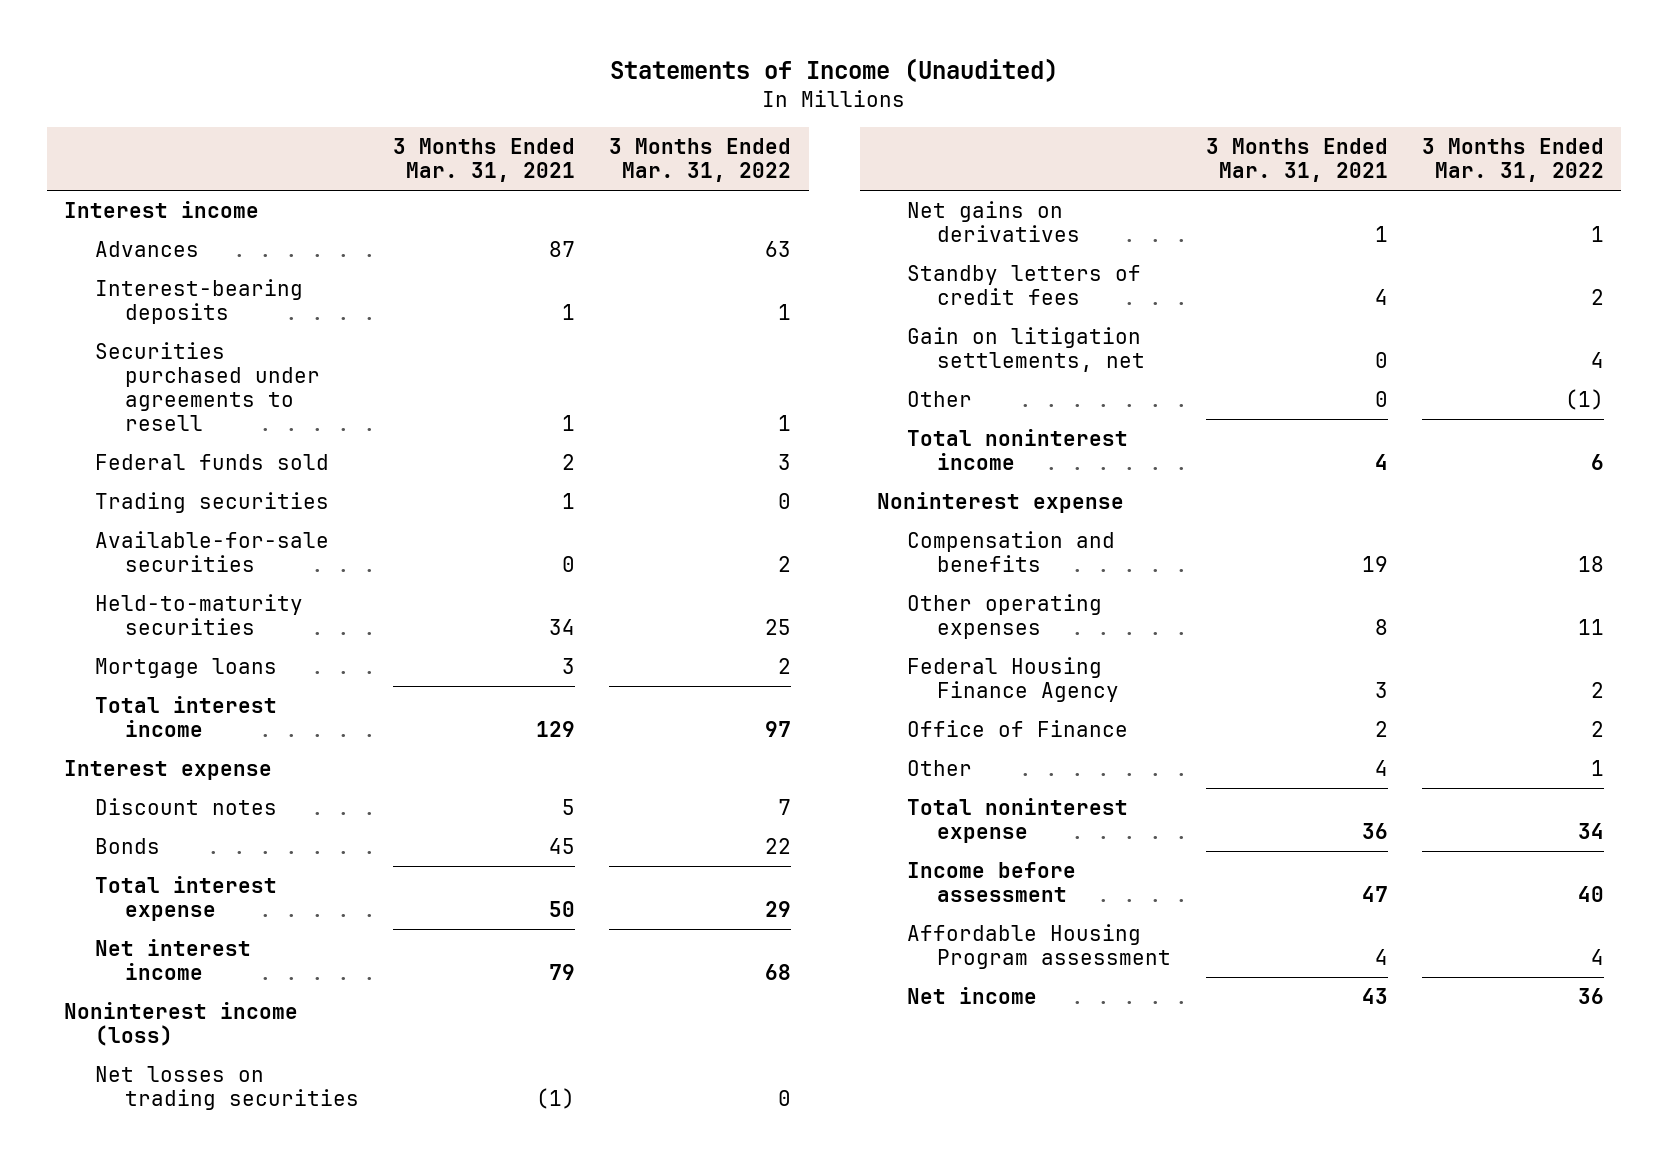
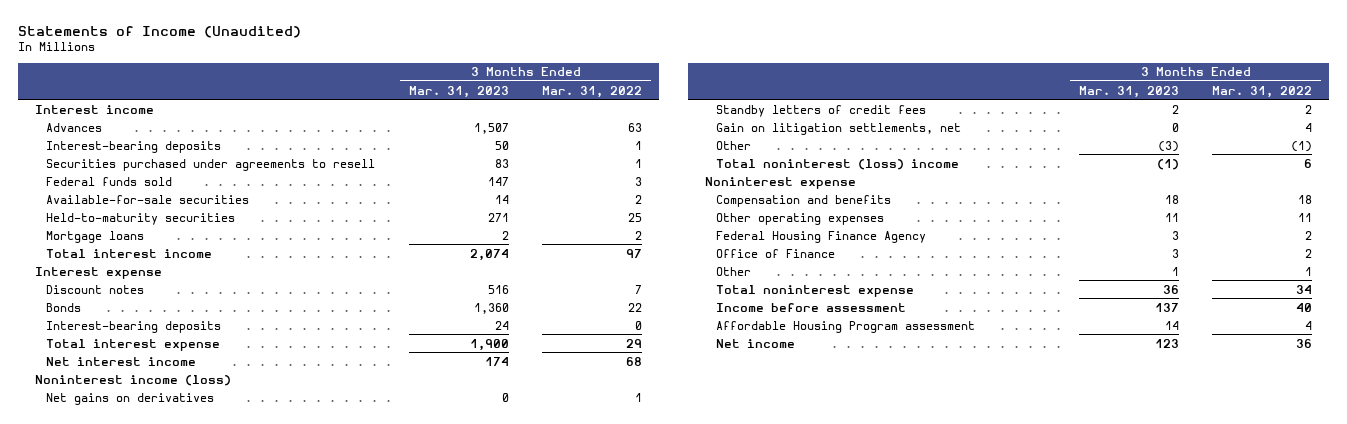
[393,138,576,183] 3 Months Ended Mar. 31, 2021 -> none
none -> [408,85,509,98] Mar. 31, 2023
[94,492,329,514] Trading securities -> none
none -> [46,320,222,333] Interest-bearing deposits
[94,1066,359,1110] Net losses on trading securities -> none
[907,429,1129,470] Total noninterest income -> [716,158,960,170] Total noninterest (loss) income

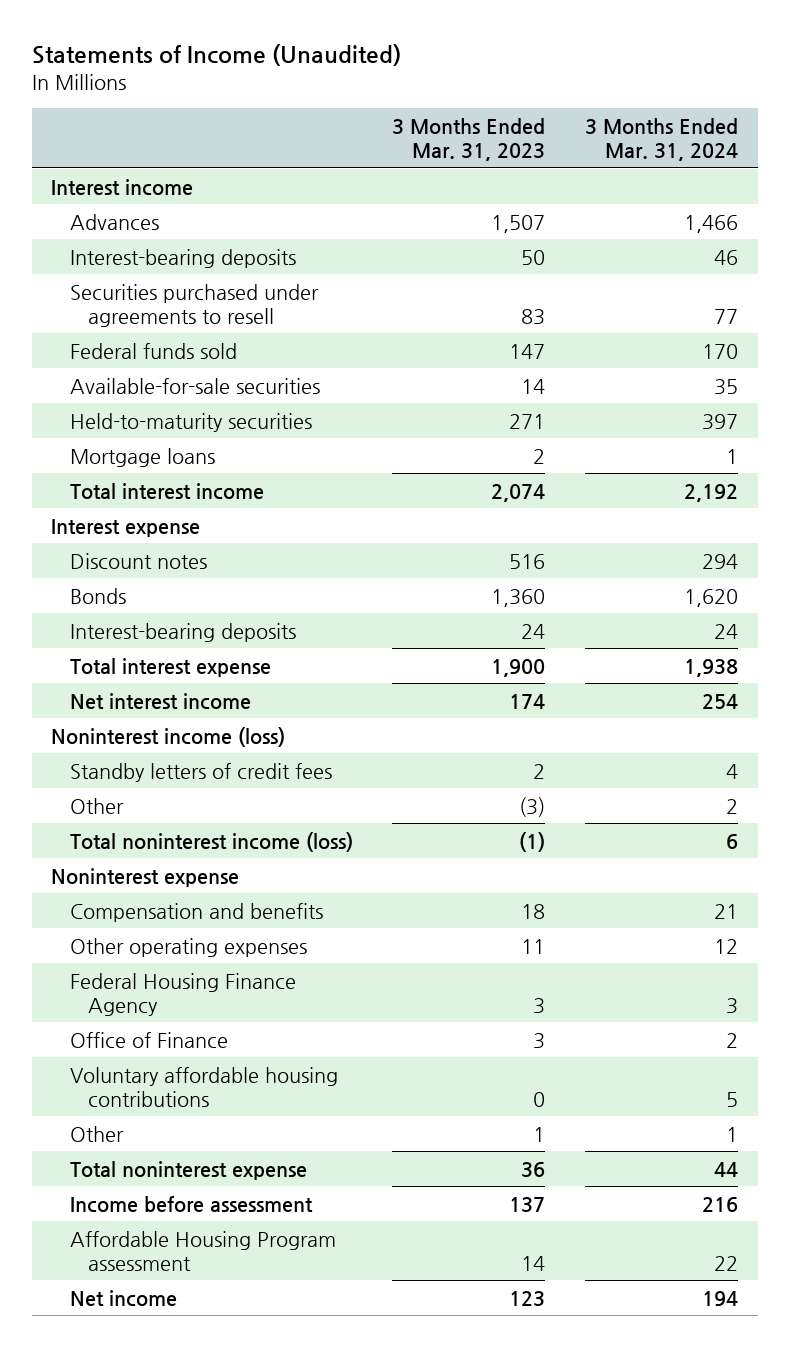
[542,85,643,98] Mar. 31, 2022 -> none
none -> [584,117,738,161] 3 Months Ended Mar. 31, 2024
[46,392,215,405] Net gains on derivatives -> none
[716,122,962,135] Gain on litigation settlements, net -> none
[716,158,960,170] Total noninterest (loss) income -> [69,831,353,852] Total noninterest income (loss)
none -> [69,1066,338,1107] Voluntary affordable housing contributions

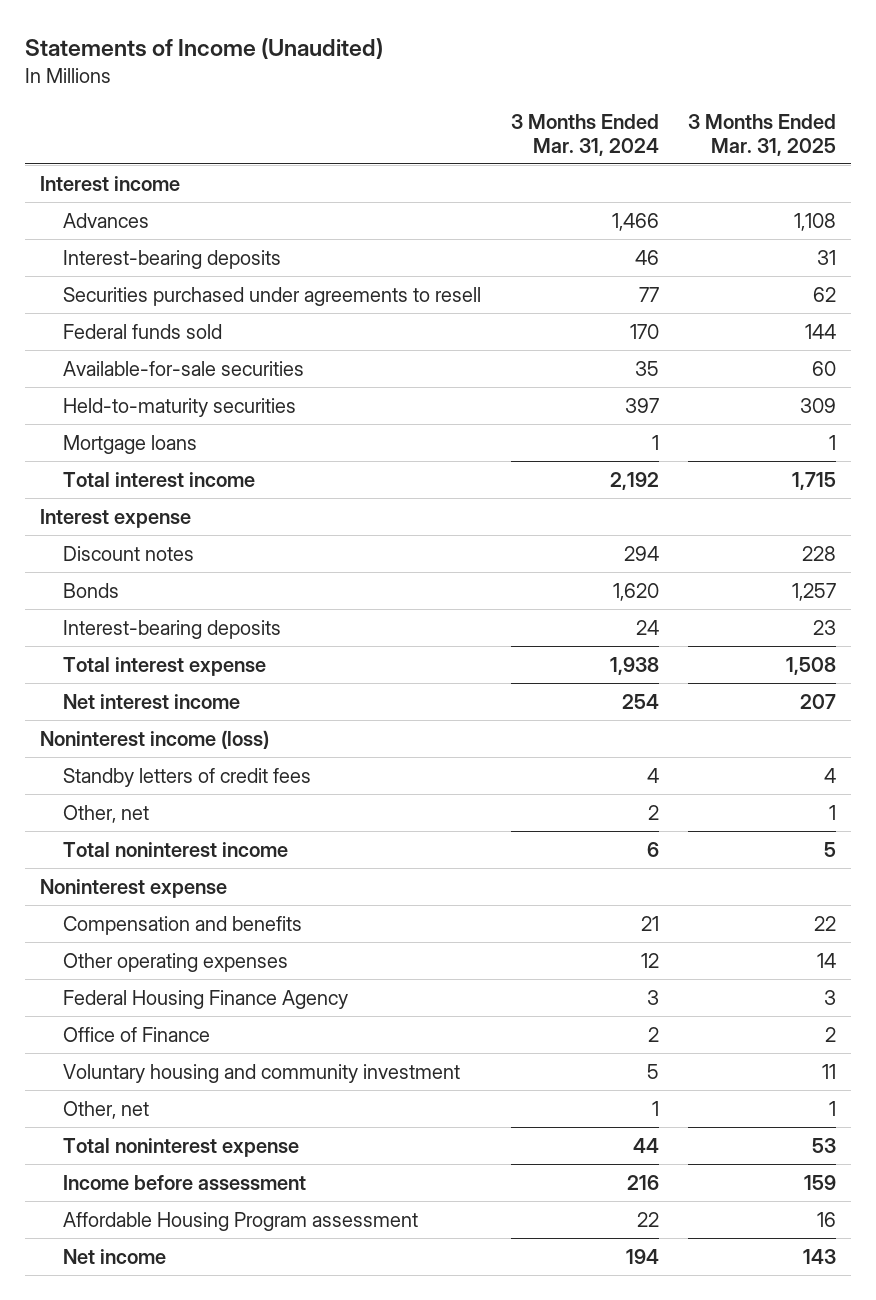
[392,117,546,161] 3 Months Ended Mar. 31, 2023 -> none
none -> [688,113,837,156] 3 Months Ended Mar. 31, 2025
[69,797,124,814] Other -> [63,804,150,823] Other, net
[69,831,353,852] Total noninterest income (loss) -> [63,841,289,857] Total noninterest income
[69,1066,338,1107] Voluntary affordable housing contributions -> [63,1063,461,1083] Voluntary housing and community investment
[69,1125,124,1142] Other -> [63,1100,150,1119] Other, net

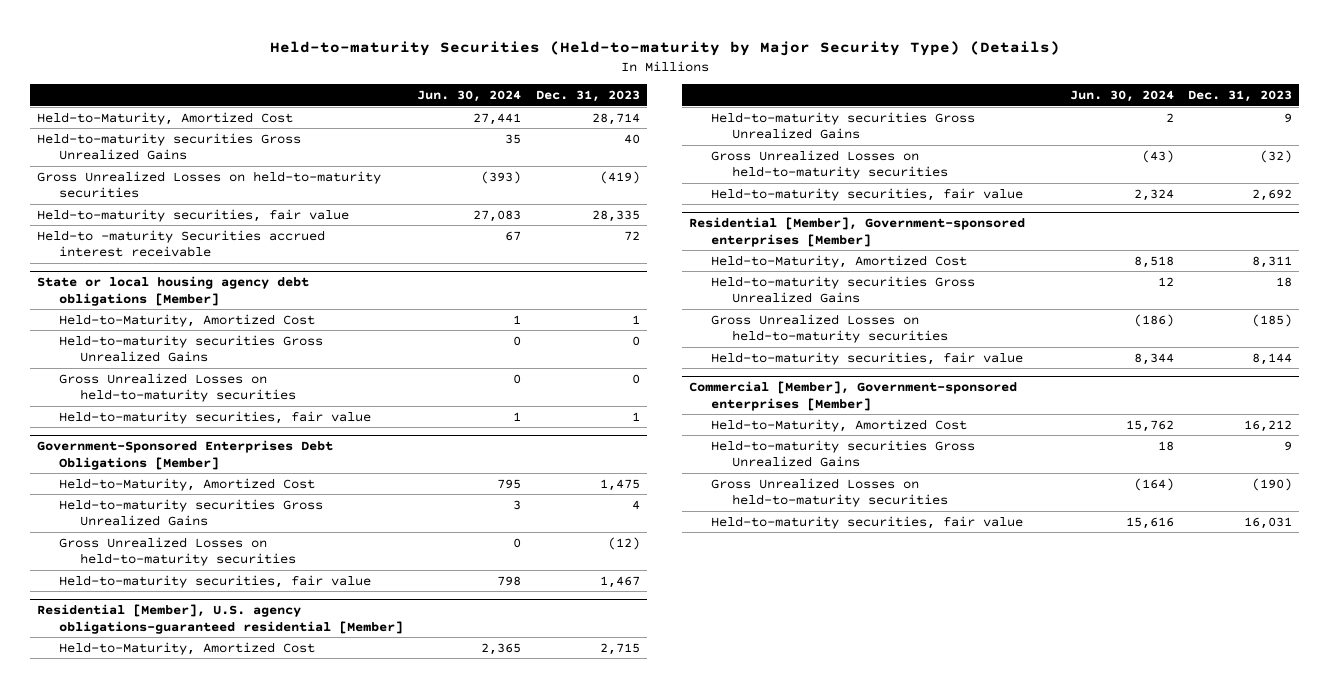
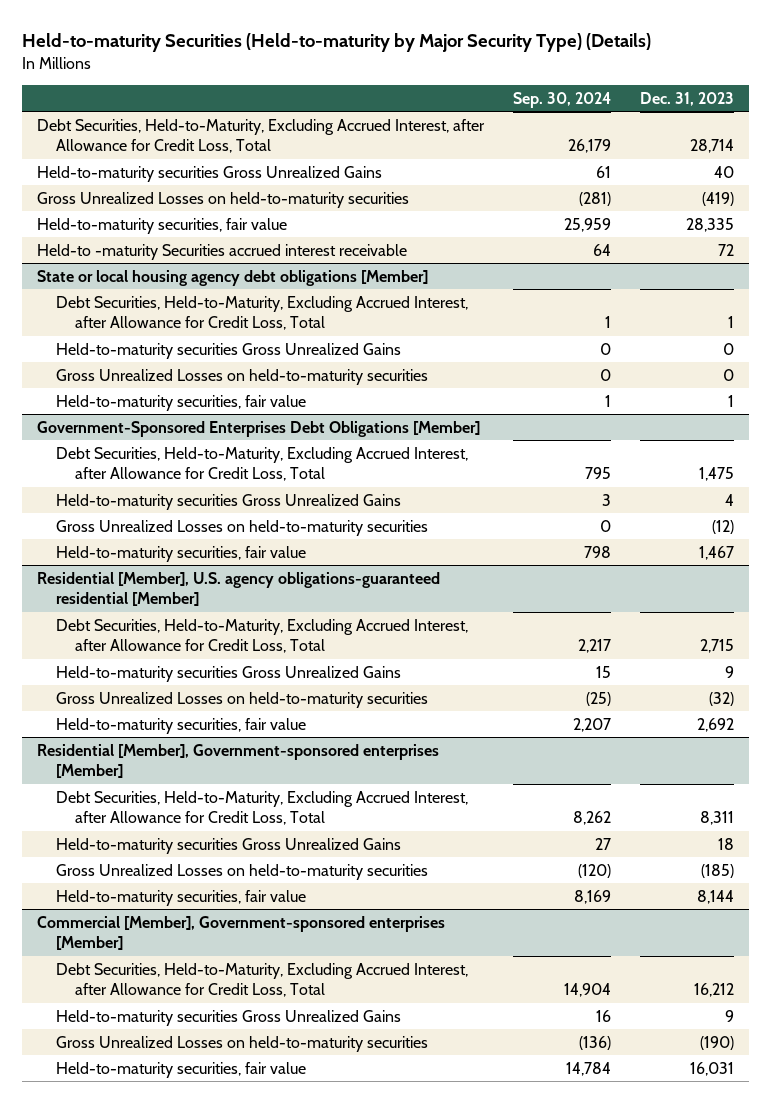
[417,90,522,103] Jun. 30, 2024 -> none
none -> [513,91,612,108] Sep. 30, 2024
[37,111,294,125] Held-to-Maturity, Amortized Cost -> [36,118,485,154] Debt Securities, Held-to-Maturity, Excluding Accrued Interest, after Allowance for Credit Loss, Total
[58,313,315,327] Held-to-Maturity, Amortized Cost -> [55,295,468,331] Debt Securities, Held-to-Maturity, Excluding Accrued Interest, after Allowance for Credit Loss, Total
[58,477,315,491] Held-to-Maturity, Amortized Cost -> [55,446,468,482] Debt Securities, Held-to-Maturity, Excluding Accrued Interest, after Allowance for Credit Loss, Total
[58,641,315,655] Held-to-Maturity, Amortized Cost -> [55,618,468,654] Debt Securities, Held-to-Maturity, Excluding Accrued Interest, after Allowance for Credit Loss, Total
[710,254,967,268] Held-to-Maturity, Amortized Cost -> [55,790,468,826] Debt Securities, Held-to-Maturity, Excluding Accrued Interest, after Allowance for Credit Loss, Total
[710,418,967,432] Held-to-Maturity, Amortized Cost -> [55,962,468,998] Debt Securities, Held-to-Maturity, Excluding Accrued Interest, after Allowance for Credit Loss, Total

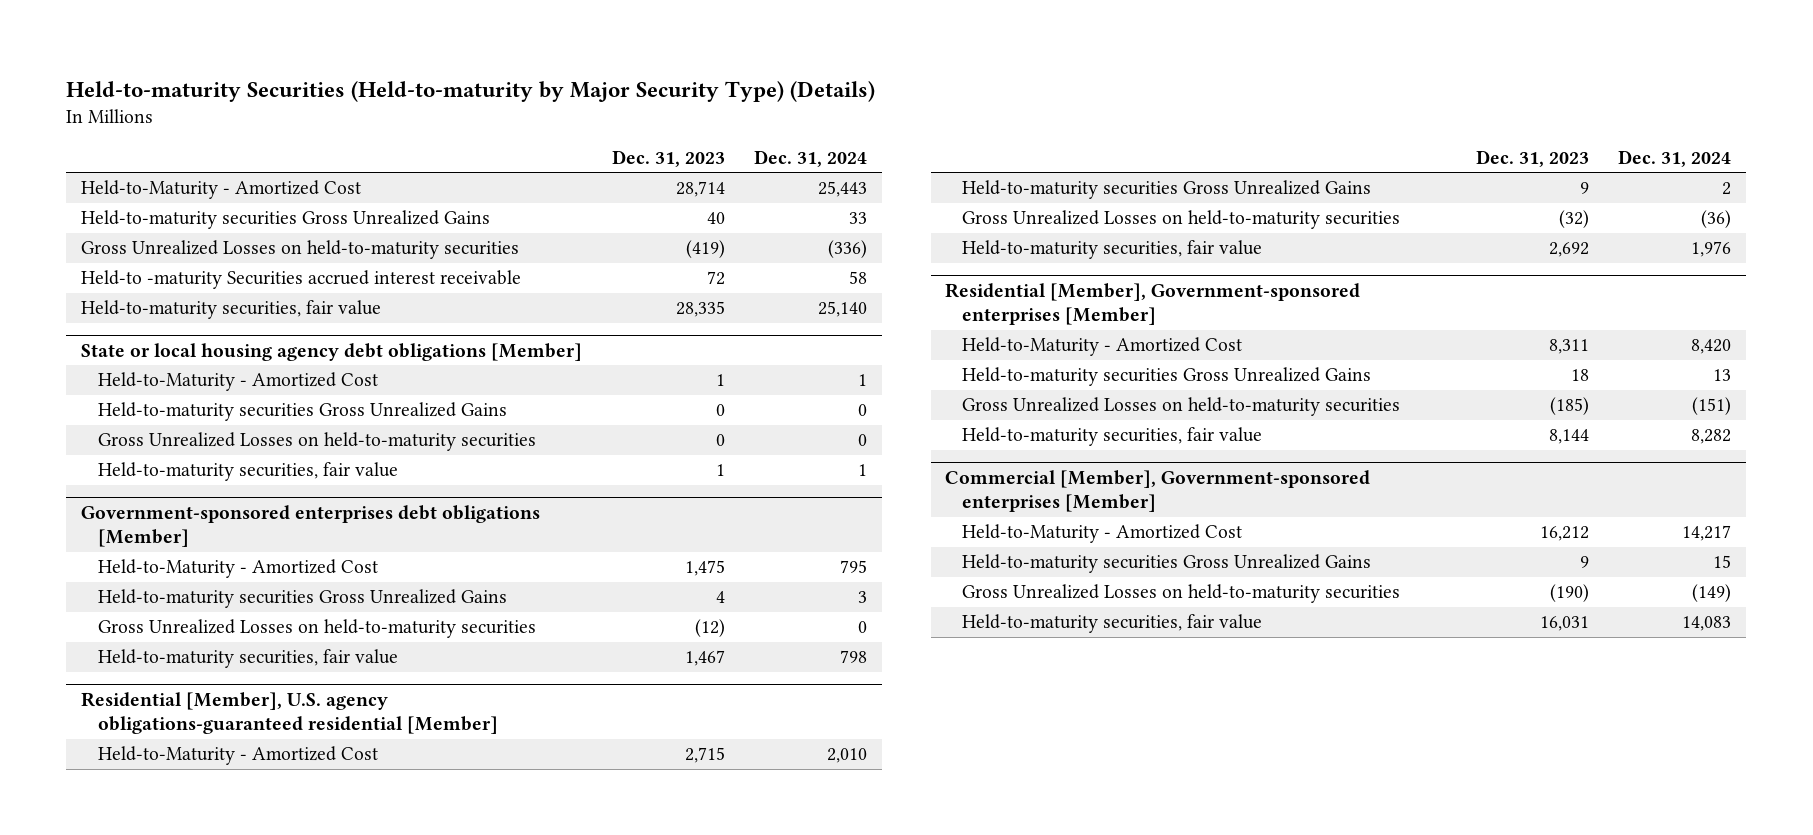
[513,91,612,108] Sep. 30, 2024 -> none
none -> [754,149,868,167] Dec. 31, 2024
[36,118,485,154] Debt Securities, Held-to-Maturity, Excluding Accrued Interest, after Allowance for Credit Loss, Total -> [81,180,362,200] Held-to-Maturity - Amortized Cost
[36,217,287,234] Held-to-maturity securities, fair value -> [81,300,382,320] Held-to-maturity securities, fair value
[55,295,468,331] Debt Securities, Held-to-Maturity, Excluding Accrued Interest, after Allowance for Credit Loss, Total -> none
none -> [97,372,378,392] Held-to-Maturity - Amortized Cost
[36,420,480,437] Government-Sponsored Enterprises Debt Obligations [Member] -> [81,504,541,548] Government-sponsored enterprises debt obligations [Member]
[55,446,468,482] Debt Securities, Held-to-Maturity, Excluding Accrued Interest, after Allowance for Credit Loss, Total -> [97,559,378,579] Held-to-Maturity - Amortized Cost
[55,618,468,654] Debt Securities, Held-to-Maturity, Excluding Accrued Interest, after Allowance for Credit Loss, Total -> [97,746,378,766] Held-to-Maturity - Amortized Cost
[55,790,468,826] Debt Securities, Held-to-Maturity, Excluding Accrued Interest, after Allowance for Credit Loss, Total -> [961,337,1242,357] Held-to-Maturity - Amortized Cost
[55,962,468,998] Debt Securities, Held-to-Maturity, Excluding Accrued Interest, after Allowance for Credit Loss, Total -> [961,524,1242,544] Held-to-Maturity - Amortized Cost

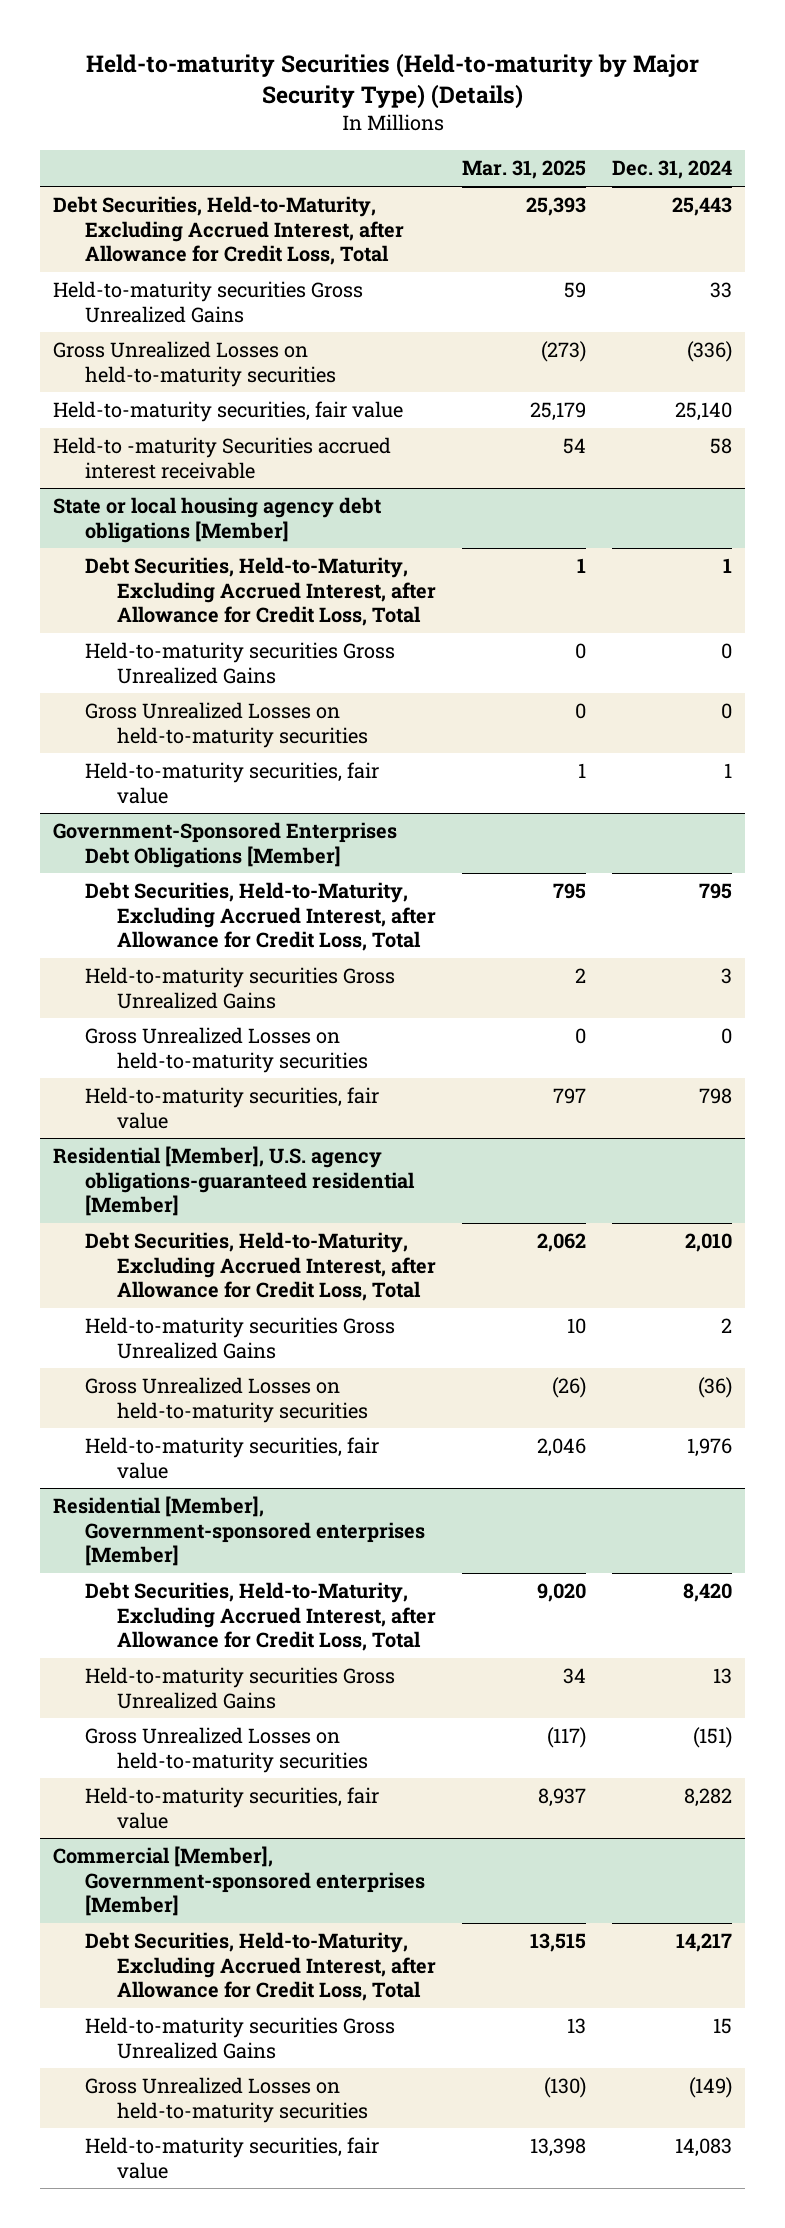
[611,149,725,167] Dec. 31, 2023 -> none
none -> [461,160,586,180] Mar. 31, 2025
[81,180,362,200] Held-to-Maturity - Amortized Cost -> [53,196,405,266] Debt Securities, Held-to-Maturity, Excluding Accrued Interest, after Allowance for Credit Loss, Total
[81,270,522,290] Held-to -maturity Securities accrued interest receivable -> [53,437,392,479] Held-to -maturity Securities accrued interest receivable
[97,372,378,392] Held-to-Maturity - Amortized Cost -> none
none -> [85,557,436,627] Debt Securities, Held-to-Maturity, Excluding Accrued Interest, after Allowance for Credit Loss, Total
[81,504,541,548] Government-sponsored enterprises debt obligations [Member] -> [53,822,398,868] Government-Sponsored Enterprises Debt Obligations [Member]
[97,559,378,579] Held-to-Maturity - Amortized Cost -> [85,882,436,952] Debt Securities, Held-to-Maturity, Excluding Accrued Interest, after Allowance for Credit Loss, Total
[97,746,378,766] Held-to-Maturity - Amortized Cost -> none
none -> [85,1232,436,1302] Debt Securities, Held-to-Maturity, Excluding Accrued Interest, after Allowance for Credit Loss, Total
[961,337,1242,357] Held-to-Maturity - Amortized Cost -> [85,1582,436,1652] Debt Securities, Held-to-Maturity, Excluding Accrued Interest, after Allowance for Credit Loss, Total
[961,524,1242,544] Held-to-Maturity - Amortized Cost -> [85,1932,436,2002] Debt Securities, Held-to-Maturity, Excluding Accrued Interest, after Allowance for Credit Loss, Total

